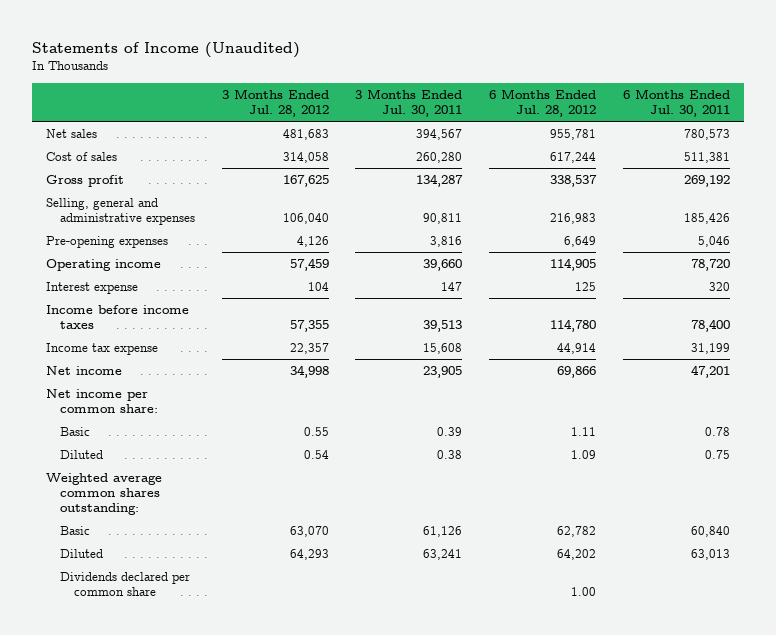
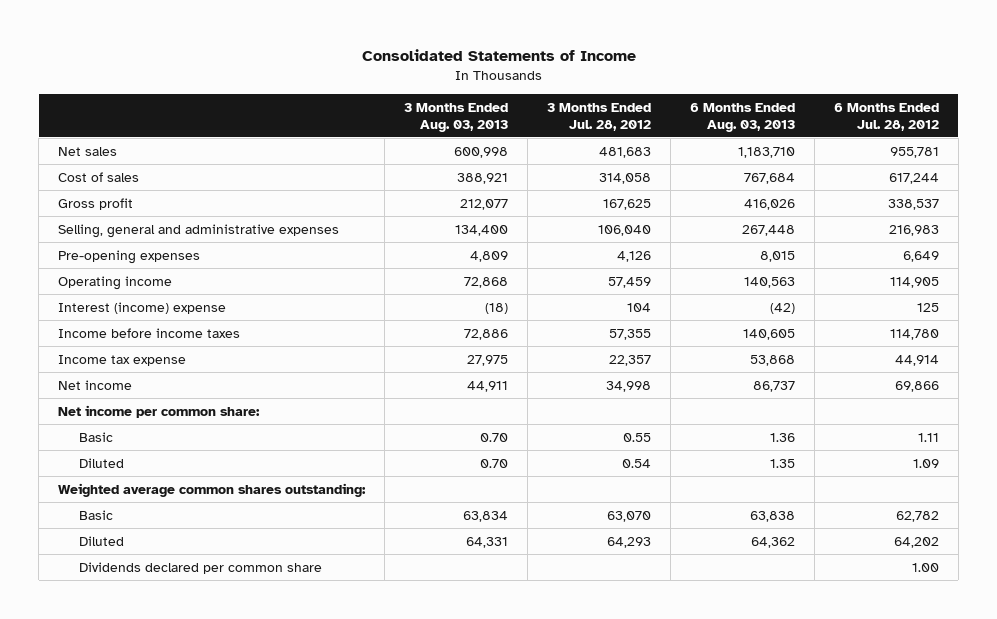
[32,41,301,58] Statements of Income (Unaudited) -> [361,48,636,61] Consolidated Statements of Income
[355,89,463,117] 3 Months Ended Jul. 30, 2011 -> none
[623,89,731,117] 6 Months Ended Jul. 30, 2011 -> none
none -> [404,102,509,132] 3 Months Ended Aug. 03, 2013
none -> [689,102,795,132] 6 Months Ended Aug. 03, 2013
[45,282,138,295] Interest expense -> [58,301,227,314] Interest (income) expense

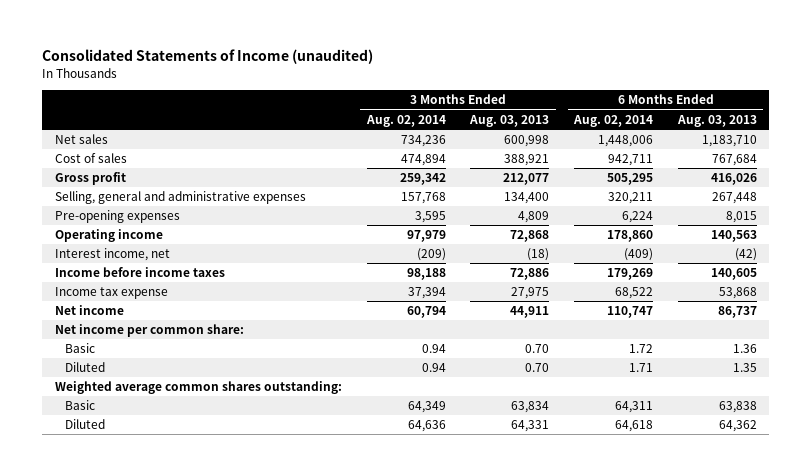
[361,48,636,61] Consolidated Statements of Income -> [42,49,374,65] Consolidated Statements of Income (unaudited)
[547,102,652,131] 3 Months Ended Jul. 28, 2012 -> none
[833,102,939,131] 6 Months Ended Jul. 28, 2012 -> none
none -> [365,114,446,127] Aug. 02, 2014
none -> [573,114,654,127] Aug. 02, 2014
[58,301,227,314] Interest (income) expense -> [54,248,170,262] Interest income, net
[79,561,323,574] Dividends declared per common share -> none

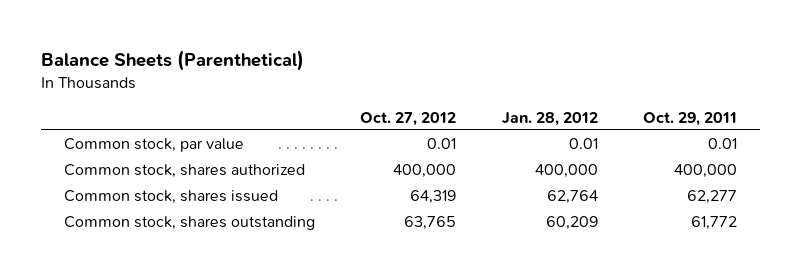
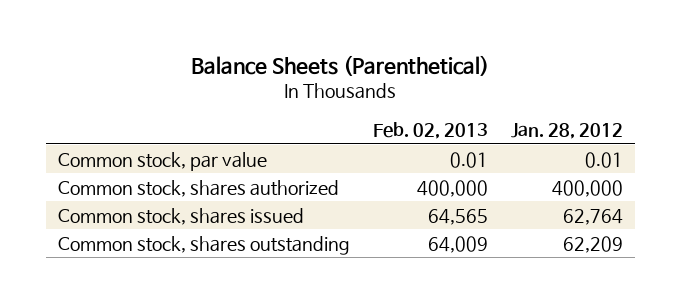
[360,111,457,126] Oct. 27, 2012 -> none
[643,111,738,126] Oct. 29, 2011 -> none
none -> [372,121,488,139] Feb. 02, 2013
[545,216,598,231] 60,209 -> [563,235,624,253] 62,209

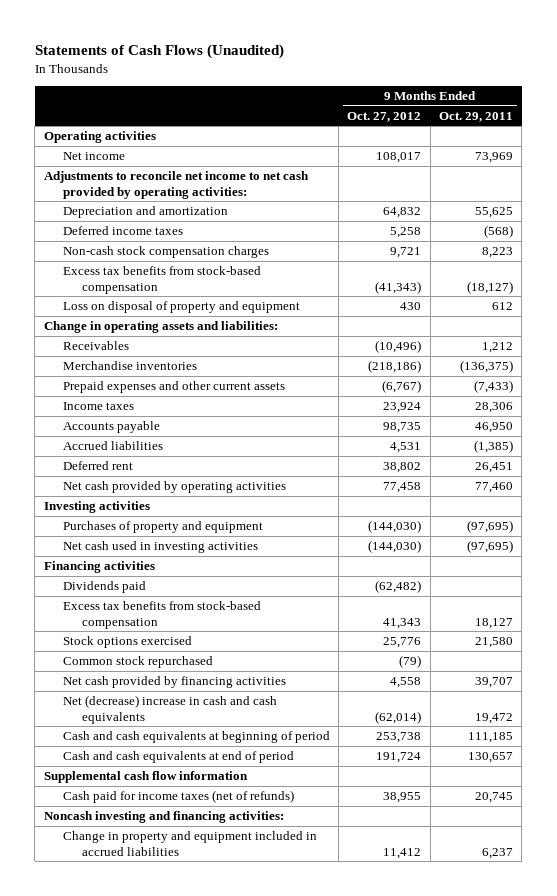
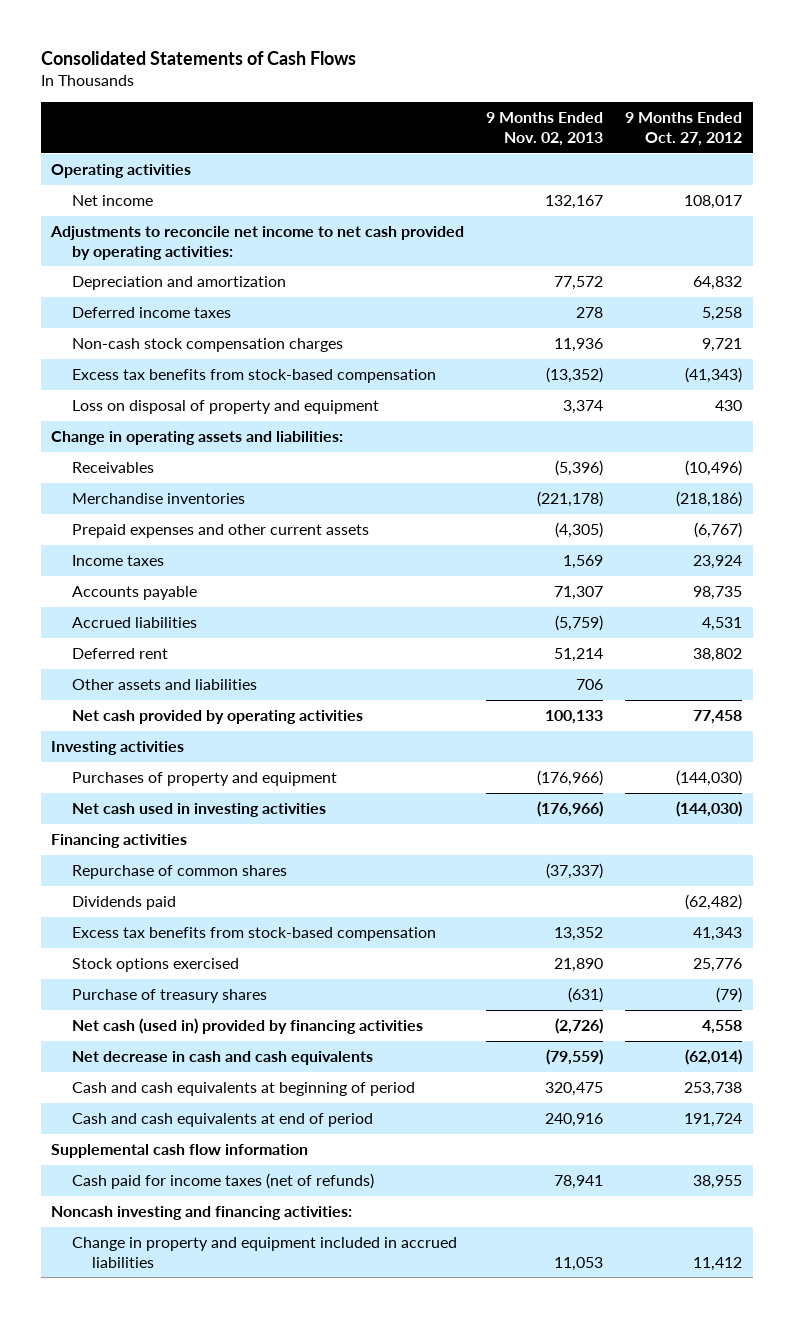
[34,44,284,60] Statements of Cash Flows (Unaudited) -> [40,51,356,66] Consolidated Statements of Cash Flows
[438,111,513,122] Oct. 29, 2011 -> none
none -> [486,112,604,147] 9 Months Ended Nov. 02, 2013
none -> [71,679,257,691] Other assets and liabilities
none -> [71,865,287,880] Repurchase of common shares
[62,656,213,669] Common stock repurchased -> none
none -> [71,989,267,1004] Purchase of treasury shares
[62,676,286,689] Net cash provided by financing activities -> [71,1018,423,1035] Net cash (used in) provided by financing activities
[62,695,277,724] Net (decrease) increase in cash and cash equivalents -> [71,1051,373,1066] Net decrease in cash and cash equivalents

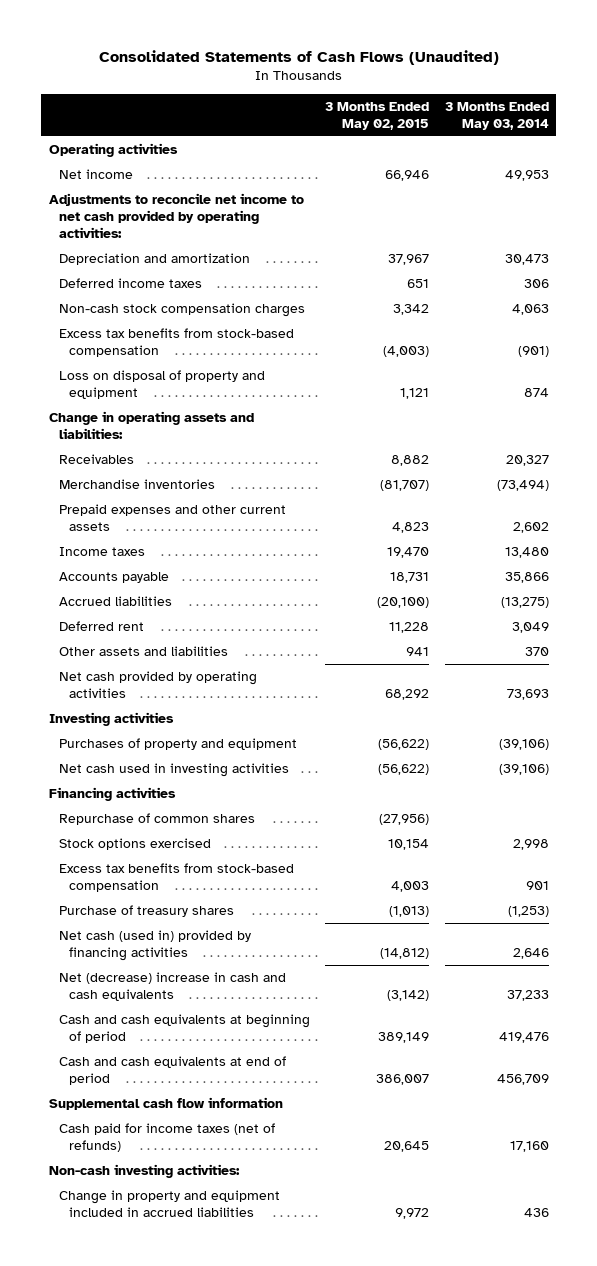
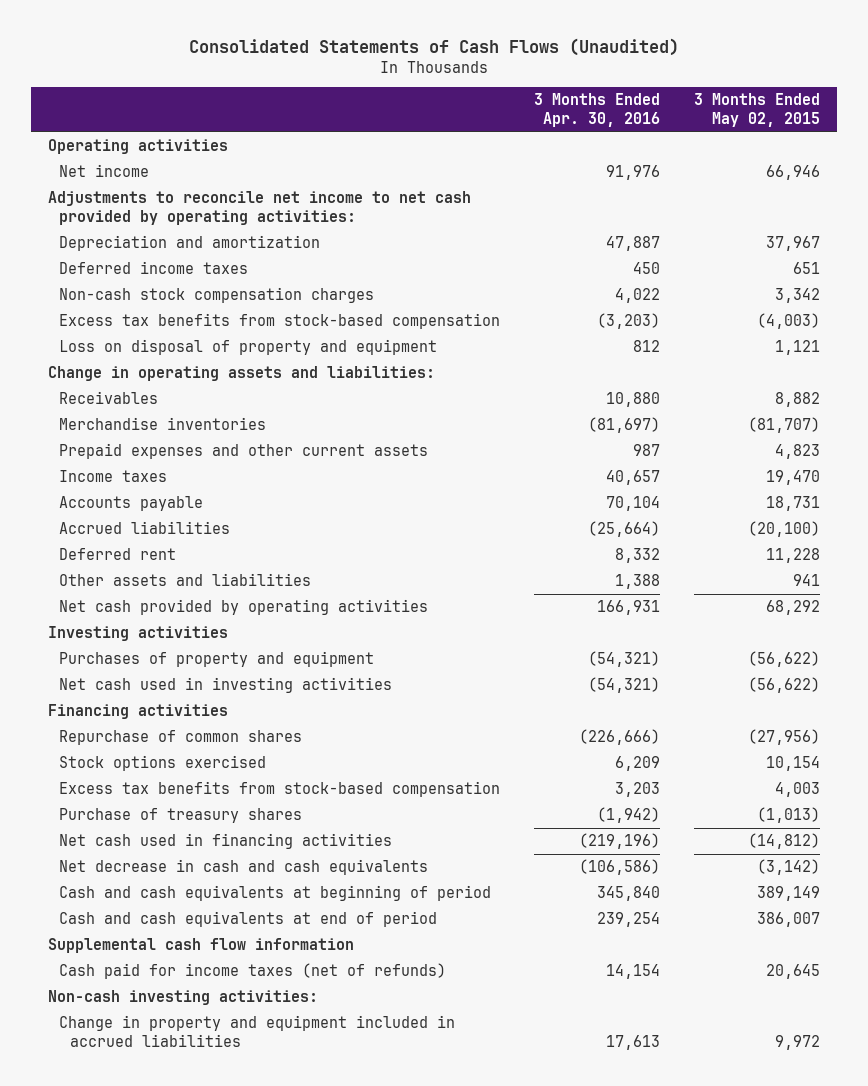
[444,102,549,130] 3 Months Ended May 03, 2014 -> none
none -> [533,93,660,127] 3 Months Ended Apr. 30, 2016
[58,930,251,962] Net cash (used in) provided by financing activities -> [58,833,392,850] Net cash used in financing activities
[58,972,286,1002] Net (decrease) increase in cash and cash equivalents -> [58,859,428,876] Net decrease in cash and cash equivalents

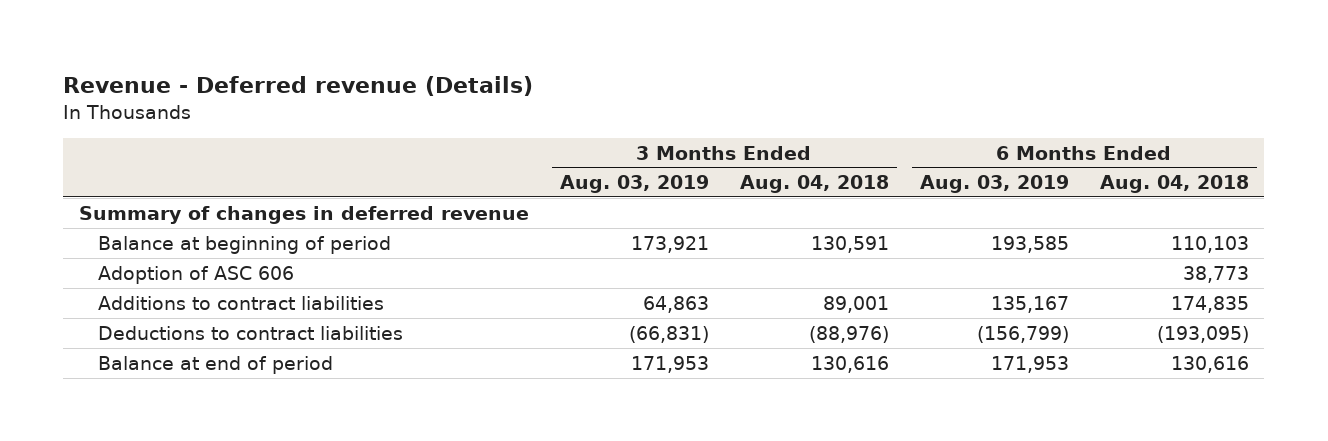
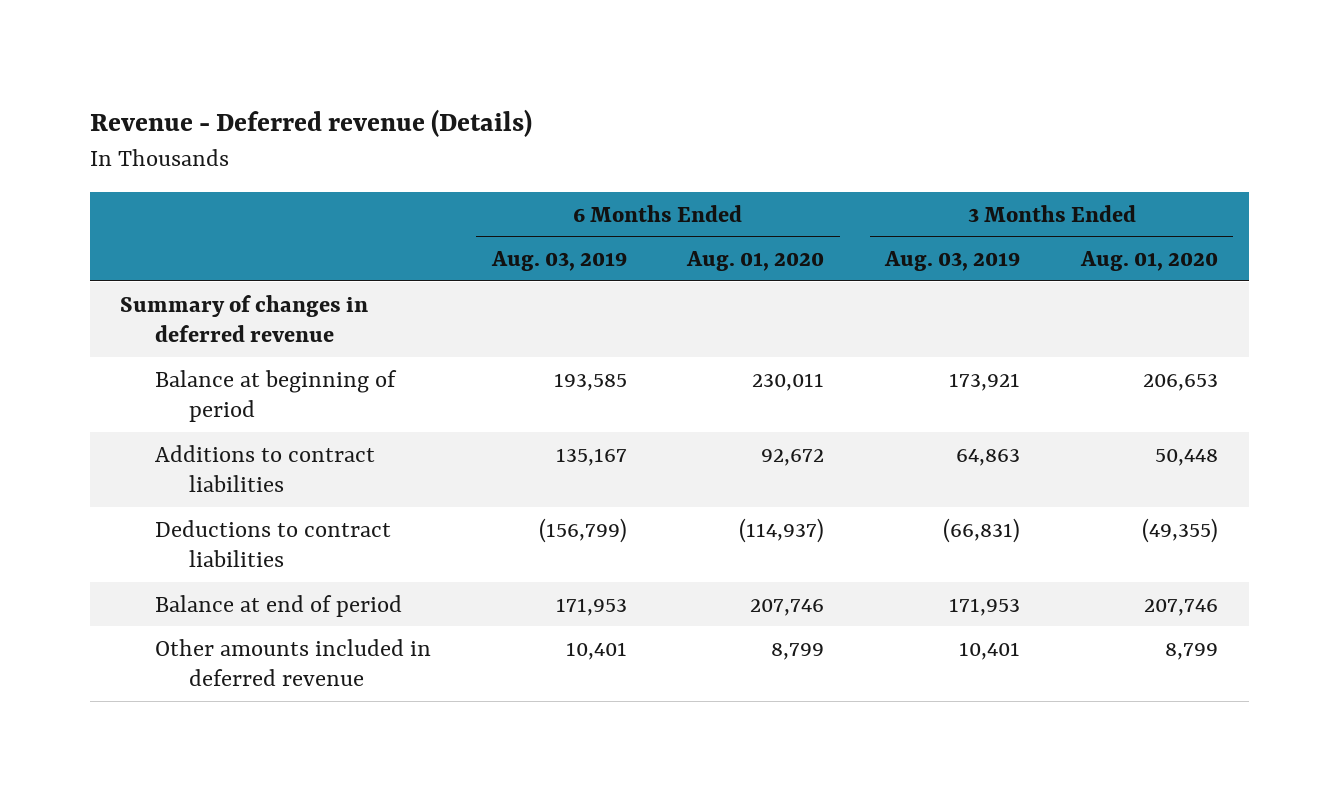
[739,175,889,194] Aug. 04, 2018 -> none
[1099,175,1249,194] Aug. 04, 2018 -> none
none -> [686,251,825,272] Aug. 01, 2020
none -> [1080,251,1219,272] Aug. 01, 2020
[97,265,294,284] Adoption of ASC 606 -> none
none -> [154,638,431,687] Other amounts included in deferred revenue

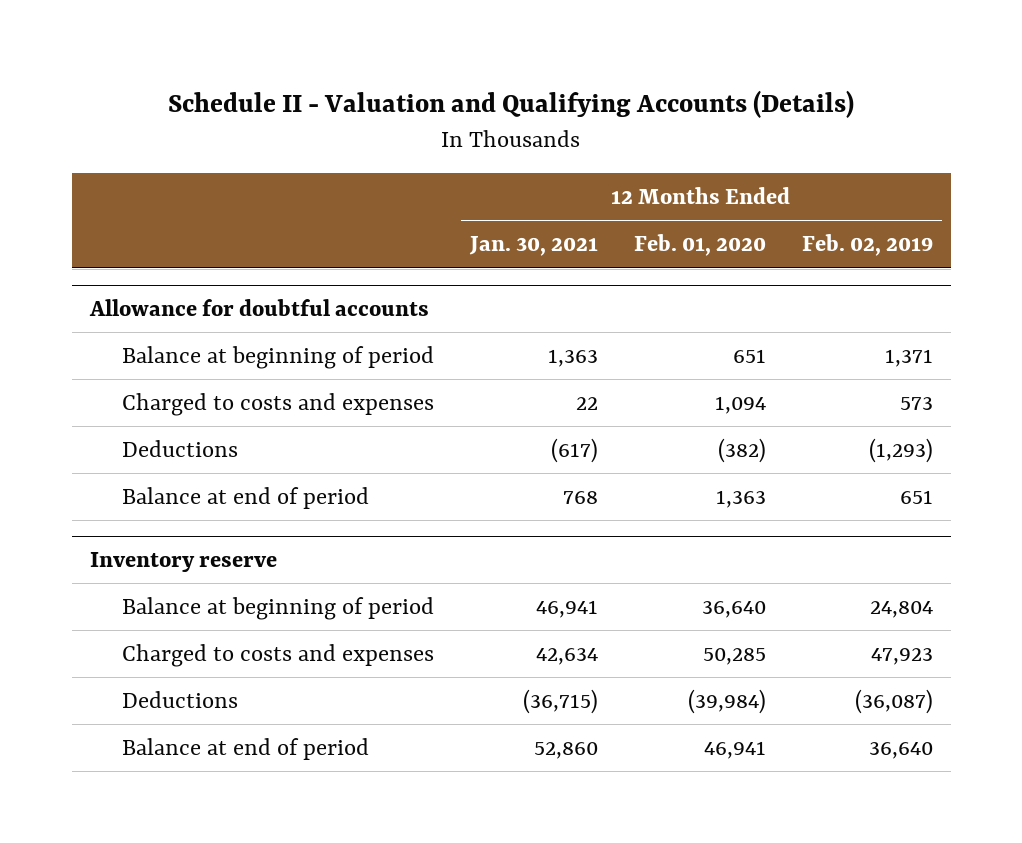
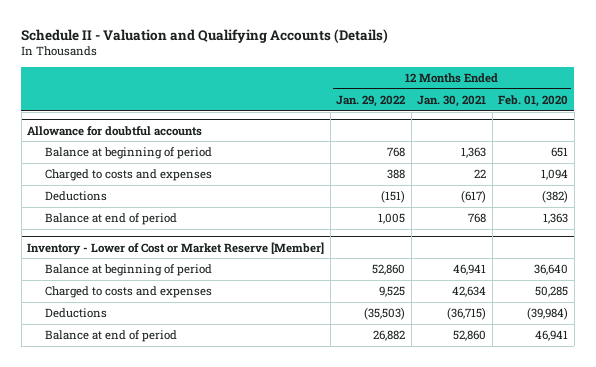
[801,234,933,257] Feb. 02, 2019 -> none
none -> [336,95,406,108] Jan. 29, 2022
[89,552,277,573] Inventory reserve -> [27,241,325,255] Inventory - Lower of Cost or Market Reserve [Member]

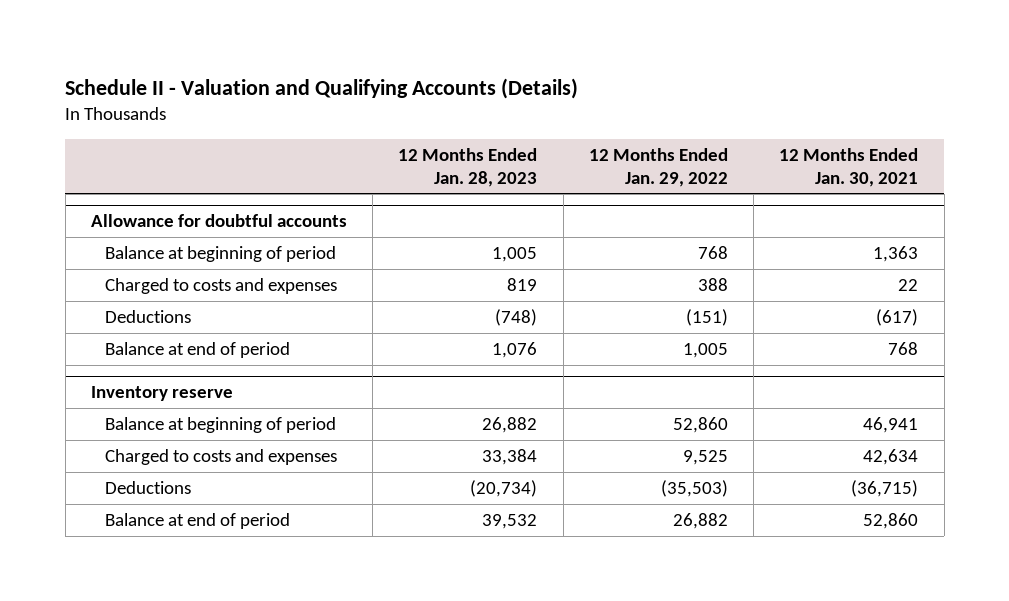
[498,95,569,108] Feb. 01, 2020 -> none
none -> [398,148,538,187] 12 Months Ended Jan. 28, 2023
[27,241,325,255] Inventory - Lower of Cost or Market Reserve [Member] -> [90,386,233,402] Inventory reserve

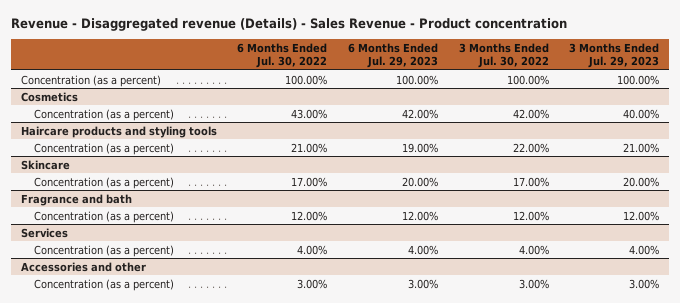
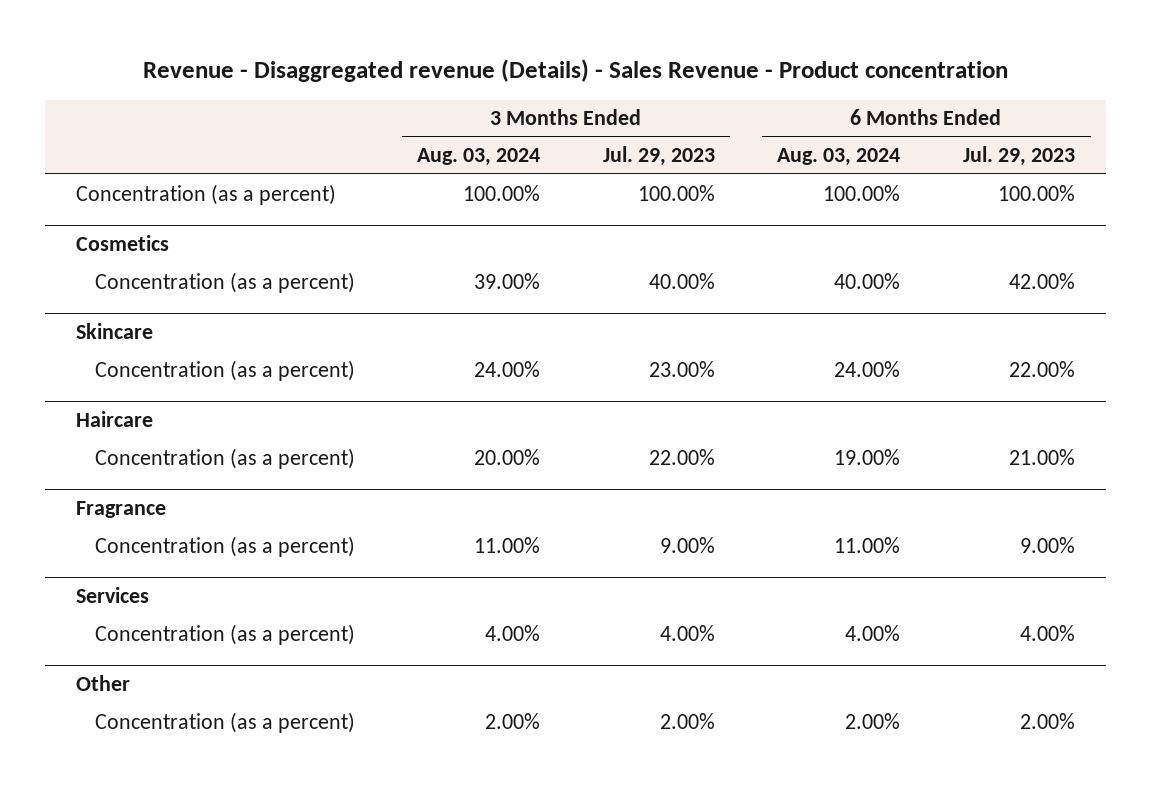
[237,42,328,69] 6 Months Ended Jul. 30, 2022 -> none
[458,42,549,69] 3 Months Ended Jul. 30, 2022 -> none
none -> [417,148,541,167] Aug. 03, 2024
none -> [777,148,901,167] Aug. 03, 2024
[20,125,217,138] Haircare products and styling tools -> none
[34,142,175,155] Concentration (as a percent) -> none
[402,176,439,187] 20.00% -> [1009,360,1076,377] 22.00%
[623,176,660,187] 20.00% -> [648,360,715,377] 23.00%
[20,193,132,206] Fragrance and bath -> [76,411,154,428] Haircare
[402,210,439,221] 12.00% -> [1009,448,1076,465] 21.00%
[623,210,660,221] 12.00% -> [648,448,715,465] 22.00%
none -> [76,501,167,519] Fragrance
none -> [94,535,355,557] Concentration (as a percent)
[20,261,146,272] Accessories and other -> [76,675,131,692] Other
[408,278,439,289] 3.00% -> [1020,712,1076,729] 2.00%
[629,278,660,289] 3.00% -> [659,712,715,729] 2.00%

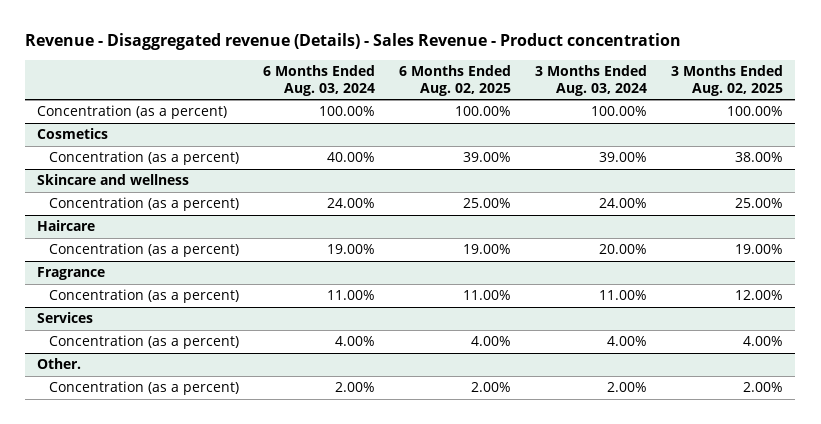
[602,146,715,167] Jul. 29, 2023 -> none
[963,146,1076,167] Jul. 29, 2023 -> none
none -> [398,64,511,96] 6 Months Ended Aug. 02, 2025
none -> [671,64,784,96] 3 Months Ended Aug. 02, 2025
[76,323,154,340] Skincare -> [37,174,190,186] Skincare and wellness
[76,675,131,692] Other -> [37,358,82,370] Other.

